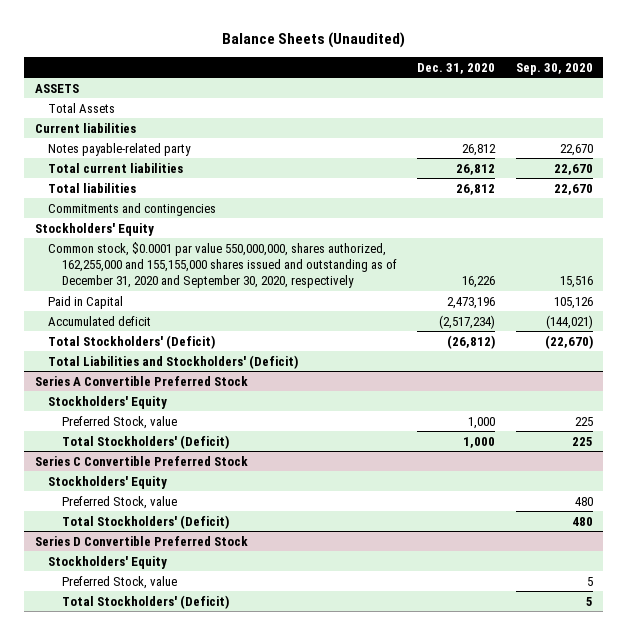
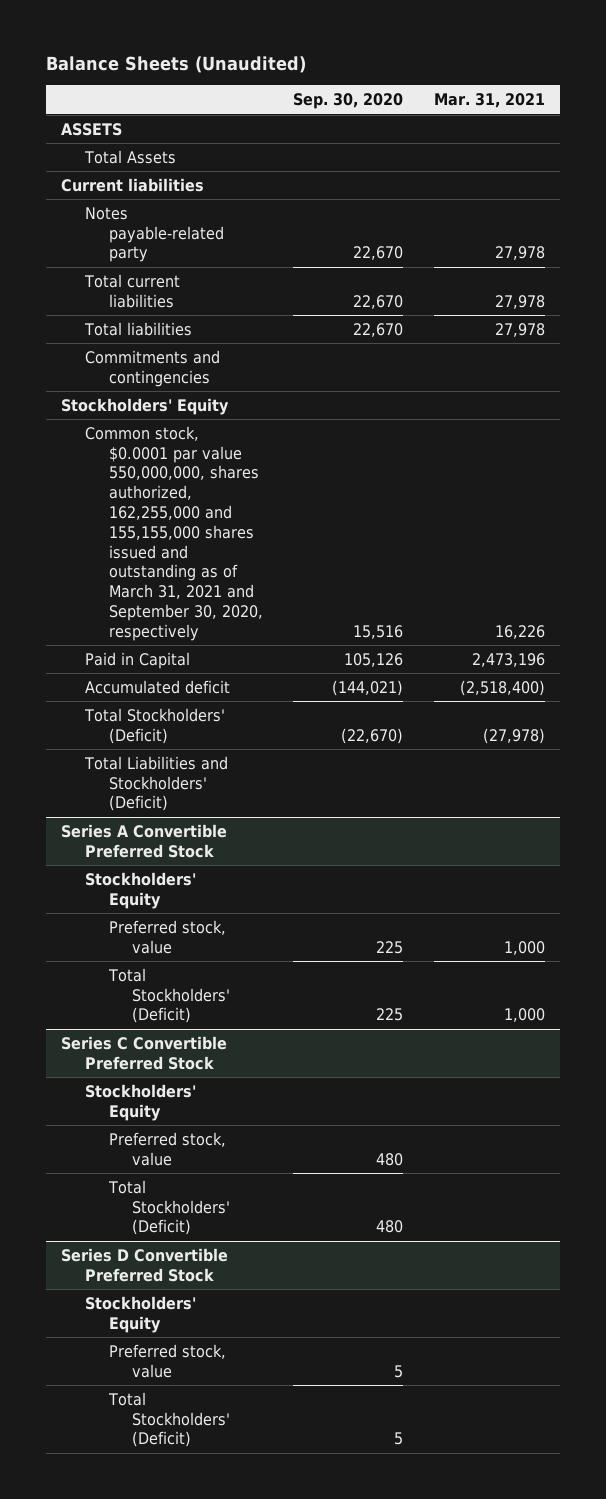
[417,62,496,74] Dec. 31, 2020 -> none
none -> [433,93,545,109] Mar. 31, 2021
[48,241,398,289] Common stock, $0.0001 par value 550,000,000, shares authorized, 162,255,000 and 155,155,000 shares issued and outstanding as of December 31, 2020 and September 30, 2020, respectively -> [84,425,263,641] Common stock, $0.0001 par value 550,000,000, shares authorized, 162,255,000 and 155,155,000 shares issued and outstanding as of March 31, 2021 and September 30, 2020, respectively
[62,415,178,429] Preferred Stock, value -> [108,919,226,954] Preferred stock, value
[62,495,178,509] Preferred Stock, value -> [108,1131,226,1166] Preferred stock, value
[62,575,178,589] Preferred Stock, value -> [108,1343,226,1378] Preferred stock, value

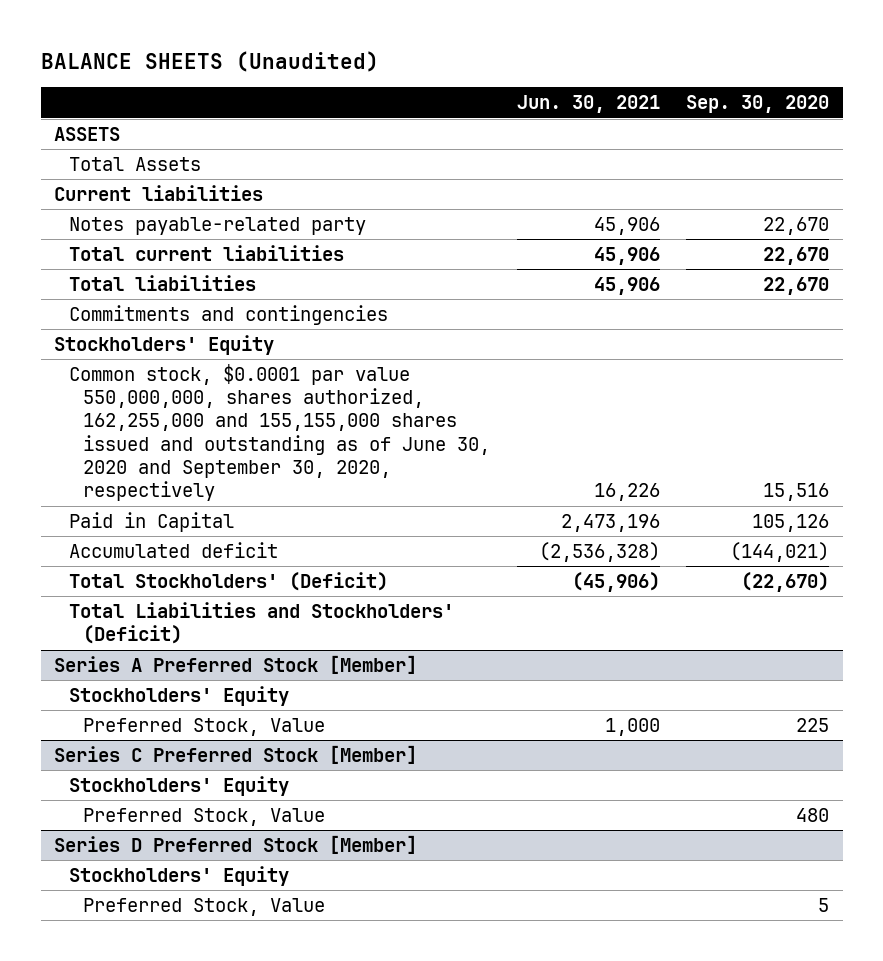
[45,55,306,73] Balance Sheets (Unaudited) -> [40,51,379,73] BALANCE SHEETS (Unaudited)
[433,93,545,109] Mar. 31, 2021 -> none
none -> [516,95,660,114] Jun. 30, 2021
[84,425,263,641] Common stock, $0.0001 par value 550,000,000, shares authorized, 162,255,000 and 155,155,000 shares issued and outstanding as of March 31, 2021 and September 30, 2020, respectively -> [68,363,490,502] Common stock, $0.0001 par value 550,000,000, shares authorized, 162,255,000 and 155,155,000 shares issued and outstanding as of June 30, 2020 and September 30, 2020, respectively
[61,823,228,858] Series A Convertible Preferred Stock -> [54,654,418,674] Series A Preferred Stock [Member]
[107,967,231,1024] Total Stockholders' (Deficit) -> none
[108,919,226,954] Preferred stock, value -> [82,717,325,736] Preferred Stock, Value
[61,1035,228,1070] Series C Convertible Preferred Stock -> [54,744,418,764] Series C Preferred Stock [Member]
[107,1179,231,1236] Total Stockholders' (Deficit) -> none
[108,1131,226,1166] Preferred stock, value -> [82,807,325,826] Preferred Stock, Value
[61,1247,229,1282] Series D Convertible Preferred Stock -> [54,834,418,854] Series D Preferred Stock [Member]
[107,1391,231,1448] Total Stockholders' (Deficit) -> none
[108,1343,226,1378] Preferred stock, value -> [82,897,325,916] Preferred Stock, Value

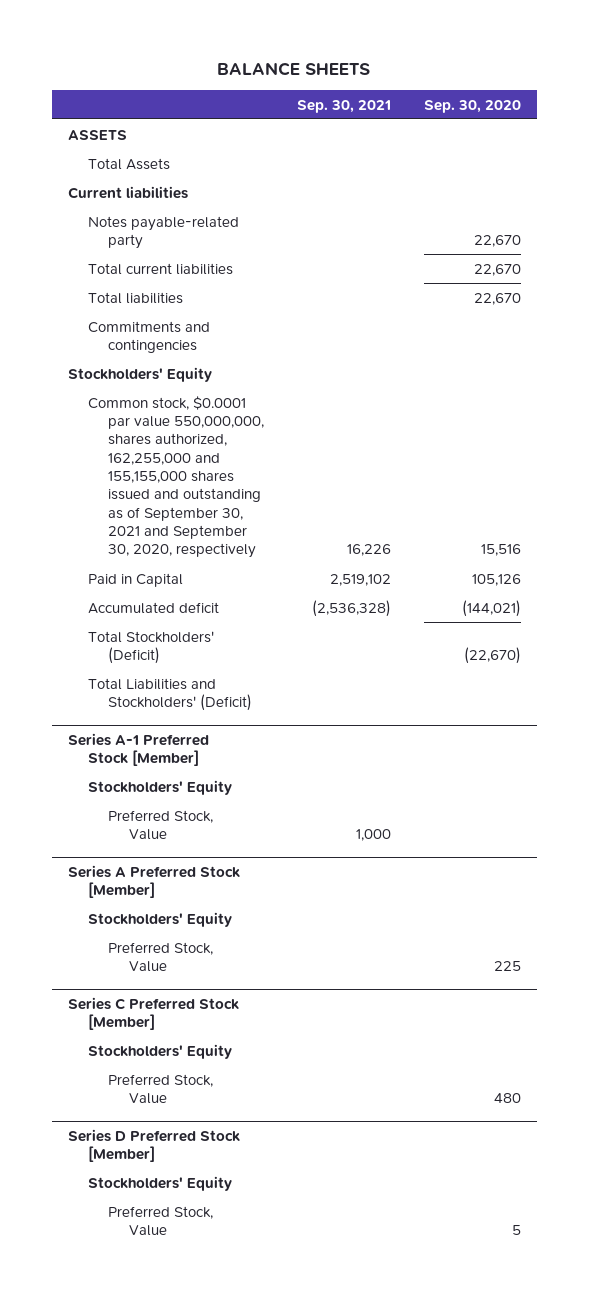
[40,51,379,73] BALANCE SHEETS (Unaudited) -> [217,61,371,76] BALANCE SHEETS
[516,95,660,114] Jun. 30, 2021 -> none
none -> [297,99,392,113] Sep. 30, 2021
[68,363,490,502] Common stock, $0.0001 par value 550,000,000, shares authorized, 162,255,000 and 155,155,000 shares issued and outstanding as of June 30, 2020 and September 30, 2020, respectively -> [88,395,265,559] Common stock, $0.0001 par value 550,000,000, shares authorized, 162,255,000 and 155,155,000 shares issued and outstanding as of September 30, 2021 and September 30, 2020, respectively
none -> [67,732,209,767] Series A-1 Preferred Stock [Member]
none -> [88,779,233,795] Stockholders' Equity
none -> [108,809,214,840] Preferred Stock, Value

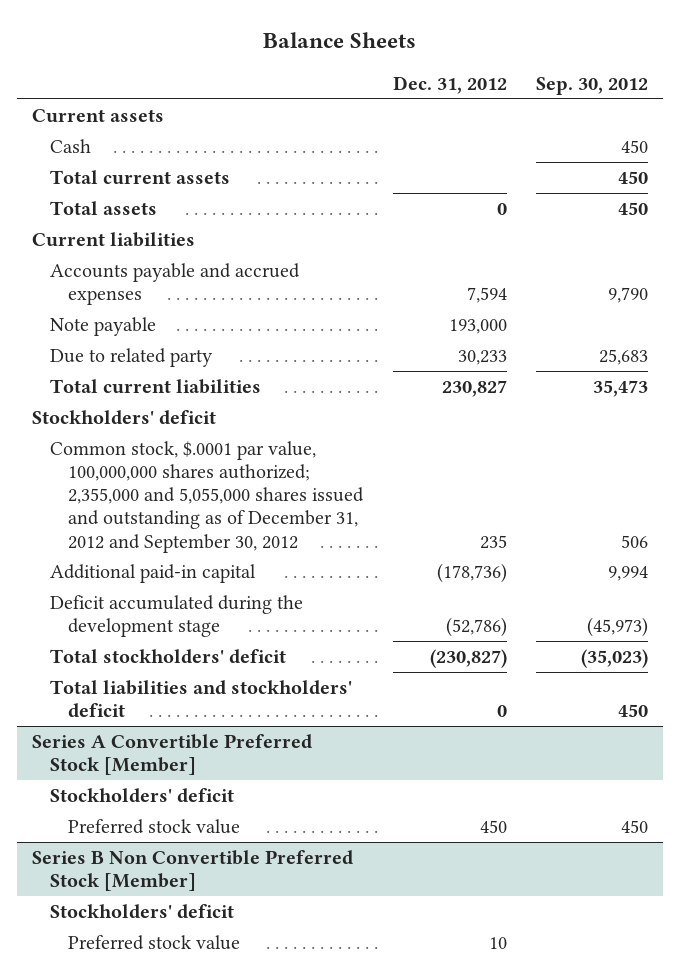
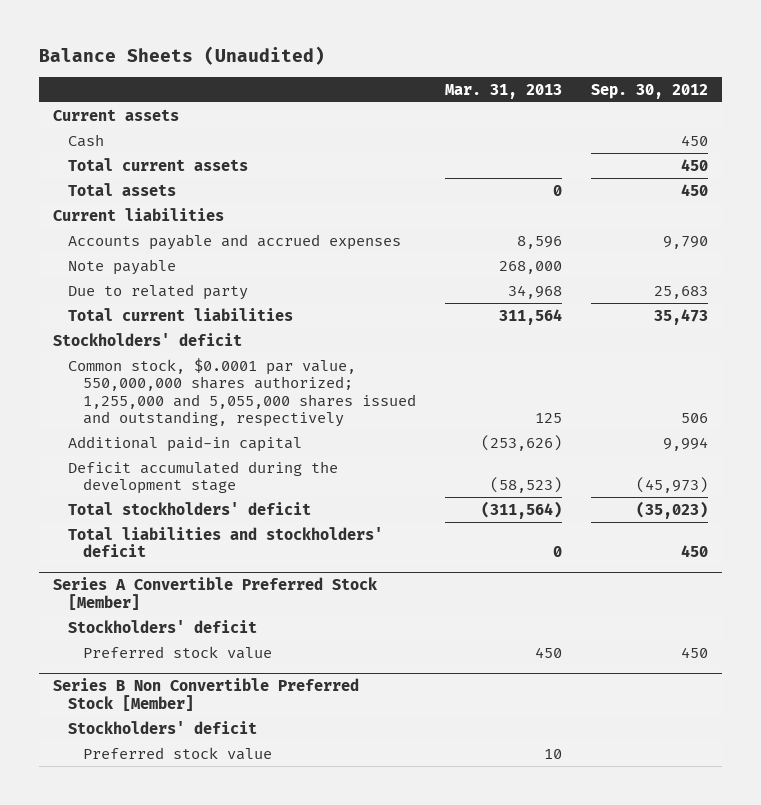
[262,32,416,49] Balance Sheets -> [38,46,325,66] Balance Sheets (Unaudited)
[392,76,507,95] Dec. 31, 2012 -> none
none -> [444,83,562,99] Mar. 31, 2013
[50,440,365,553] Common stock, $.0001 par value, 100,000,000 shares authorized; 2,355,000 and 5,055,000 shares issued and outstanding as of December 31, 2012 and September 30, 2012 -> [68,357,416,428] Common stock, $0.0001 par value, 550,000,000 shares authorized; 1,255,000 and 5,055,000 shares issued and outstanding, respectively

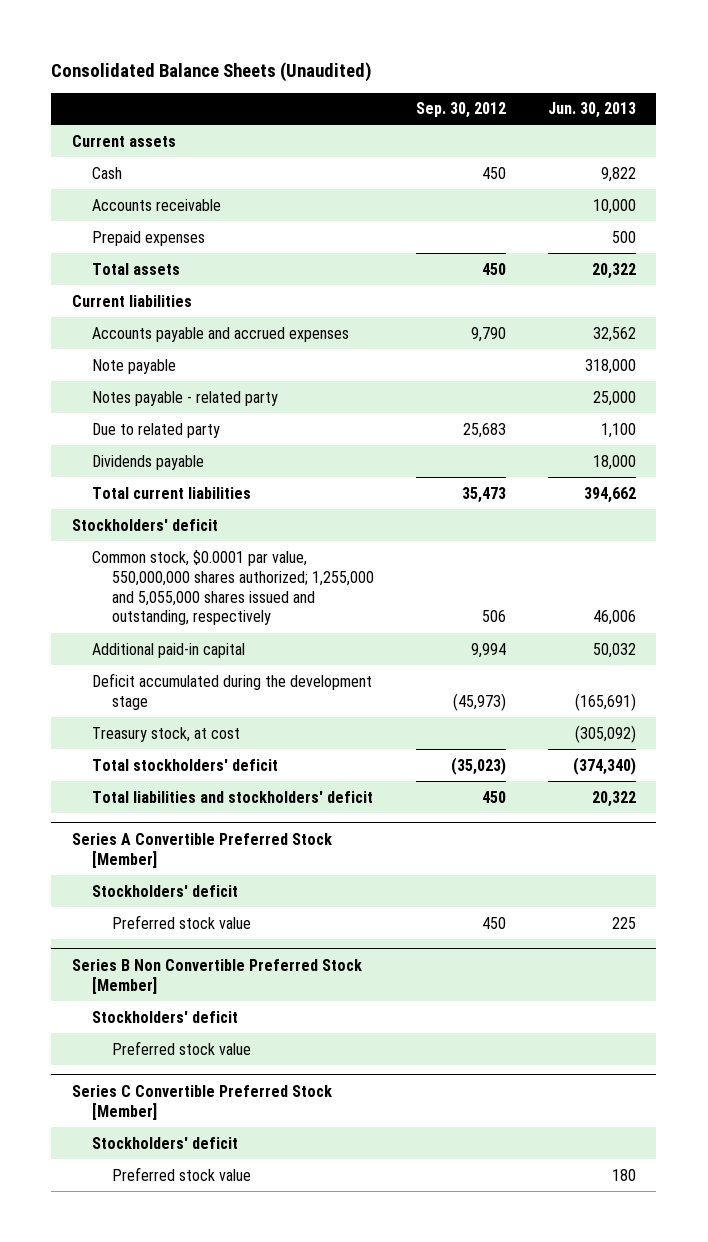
[38,46,325,66] Balance Sheets (Unaudited) -> [51,61,373,82] Consolidated Balance Sheets (Unaudited)
[444,83,562,99] Mar. 31, 2013 -> none
none -> [547,102,636,119] Jun. 30, 2013
[68,157,249,171] Total current assets -> none
none -> [92,198,222,211] Accounts receivable
none -> [92,230,206,246] Prepaid expenses
none -> [92,390,279,406] Notes payable - related party
none -> [92,454,205,470] Dividends payable
none -> [92,726,241,742] Treasury stock, at cost
none -> [72,1084,333,1120] Series C Convertible Preferred Stock [Member]
none -> [92,1136,239,1149] Stockholders' deficit
none -> [112,1166,252,1181] Preferred stock value

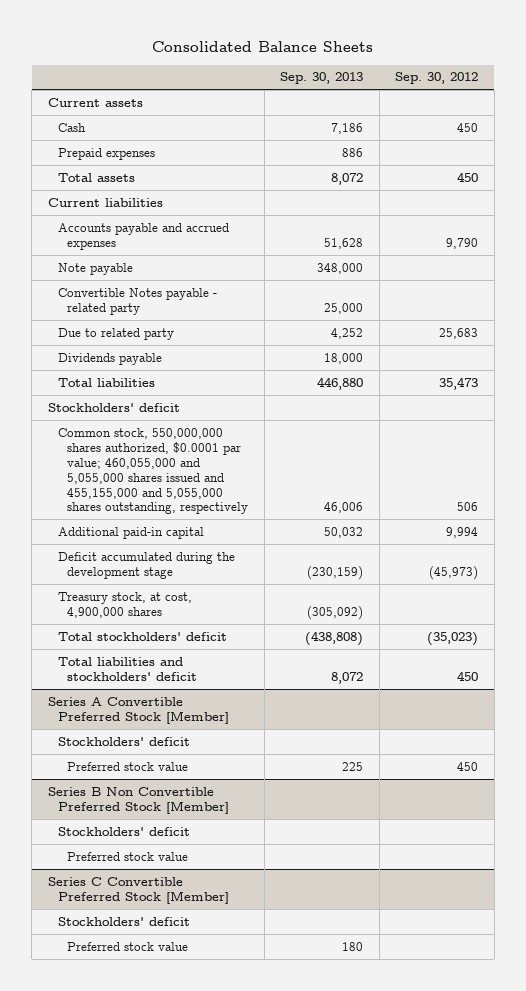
[51,61,373,82] Consolidated Balance Sheets (Unaudited) -> [152,40,374,52] Consolidated Balance Sheets
[547,102,636,119] Jun. 30, 2013 -> none
none -> [280,72,364,85] Sep. 30, 2013
[92,198,222,211] Accounts receivable -> none
[92,390,279,406] Notes payable - related party -> [57,287,217,315] Convertible Notes payable - related party
[92,486,252,499] Total current liabilities -> [57,377,155,387] Total liabilities
[92,549,375,626] Common stock, $0.0001 par value, 550,000,000 shares authorized; 1,255,000 and 5,055,000 shares issued and outstanding, respectively -> [57,427,249,515] Common stock, 550,000,000 shares authorized, $0.0001 par value; 460,055,000 and 5,055,000 shares issued and 455,155,000 and 5,055,000 shares outstanding, respectively
[92,726,241,742] Treasury stock, at cost -> [57,591,192,618] Treasury stock, at cost, 4,900,000 shares

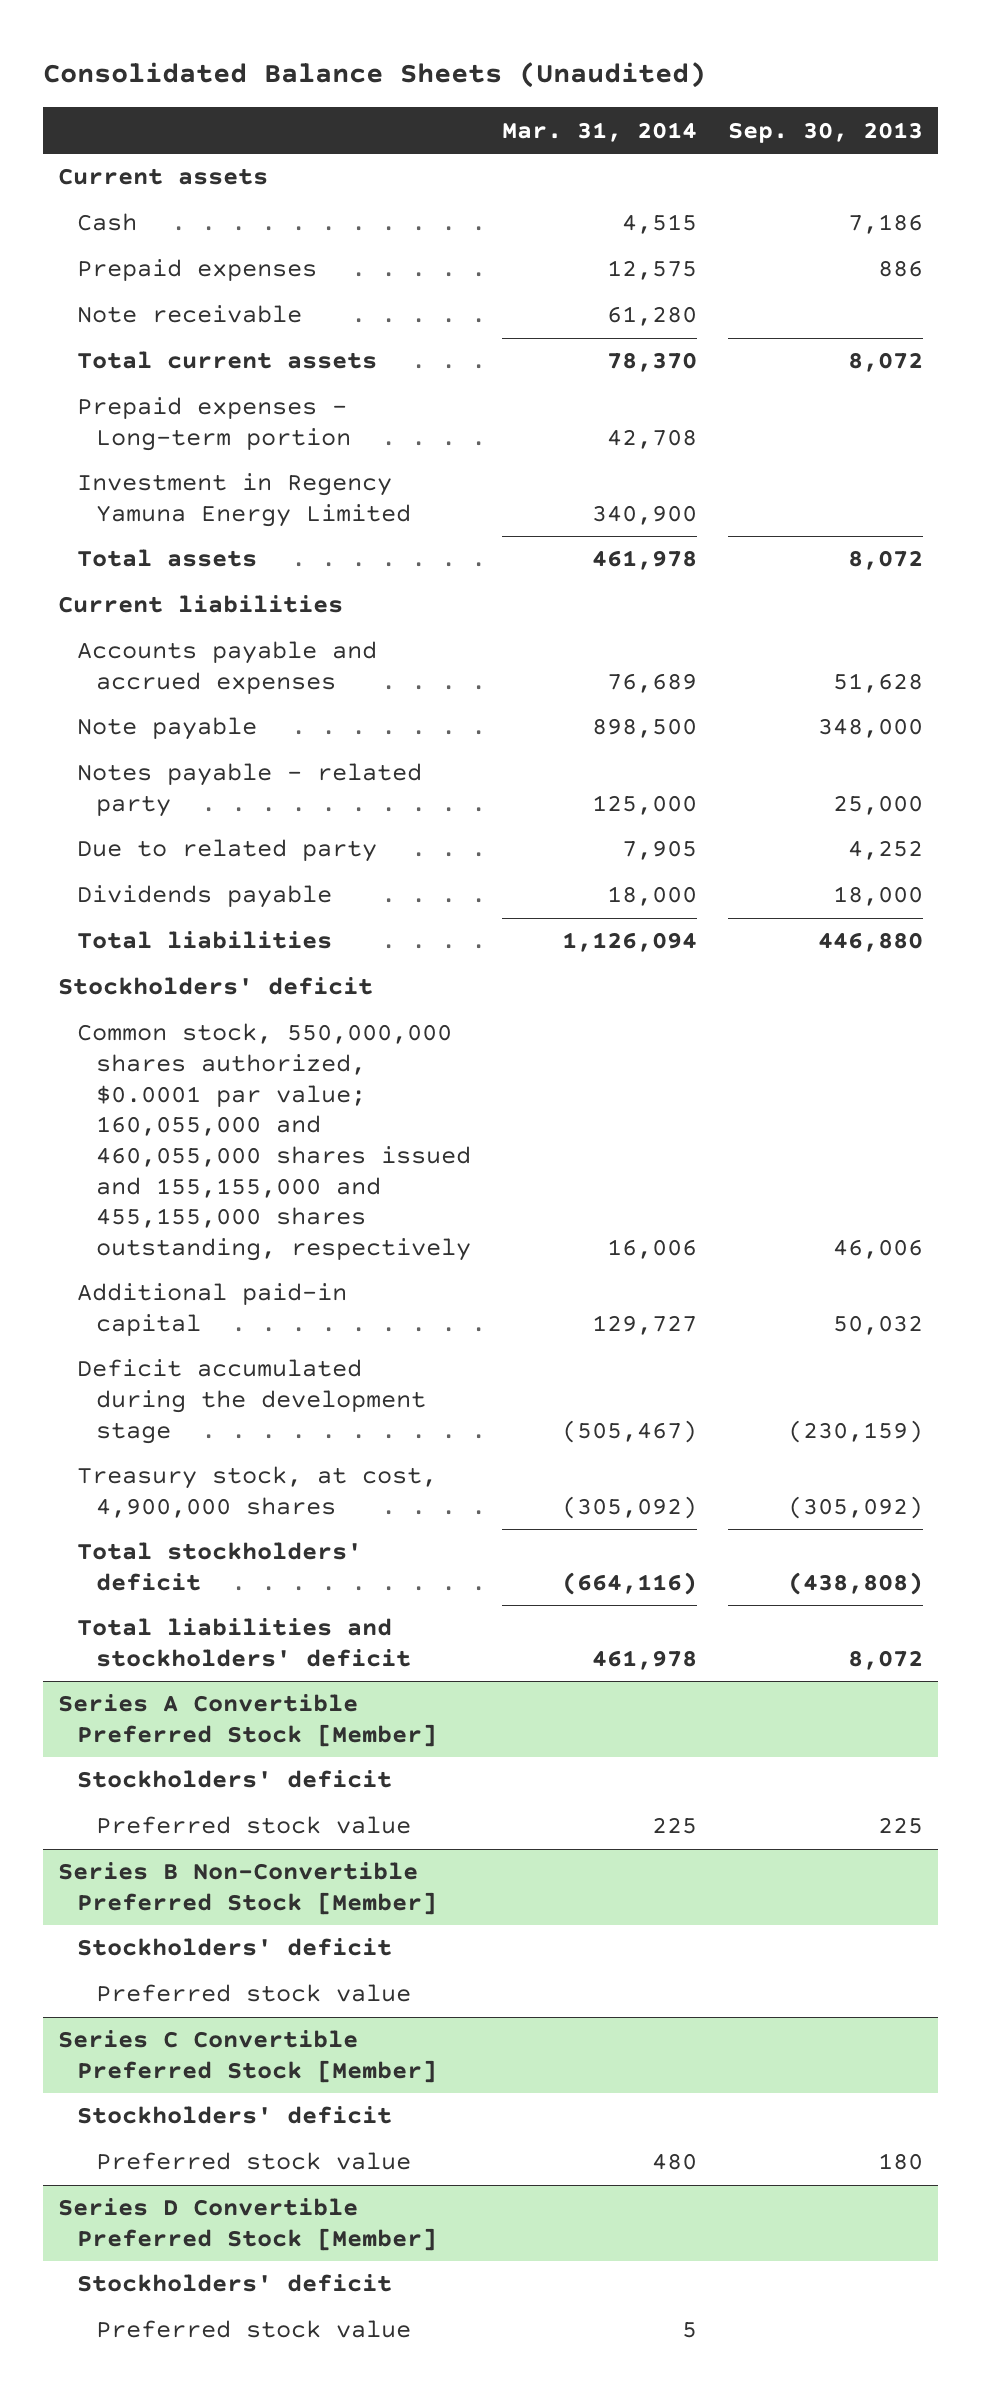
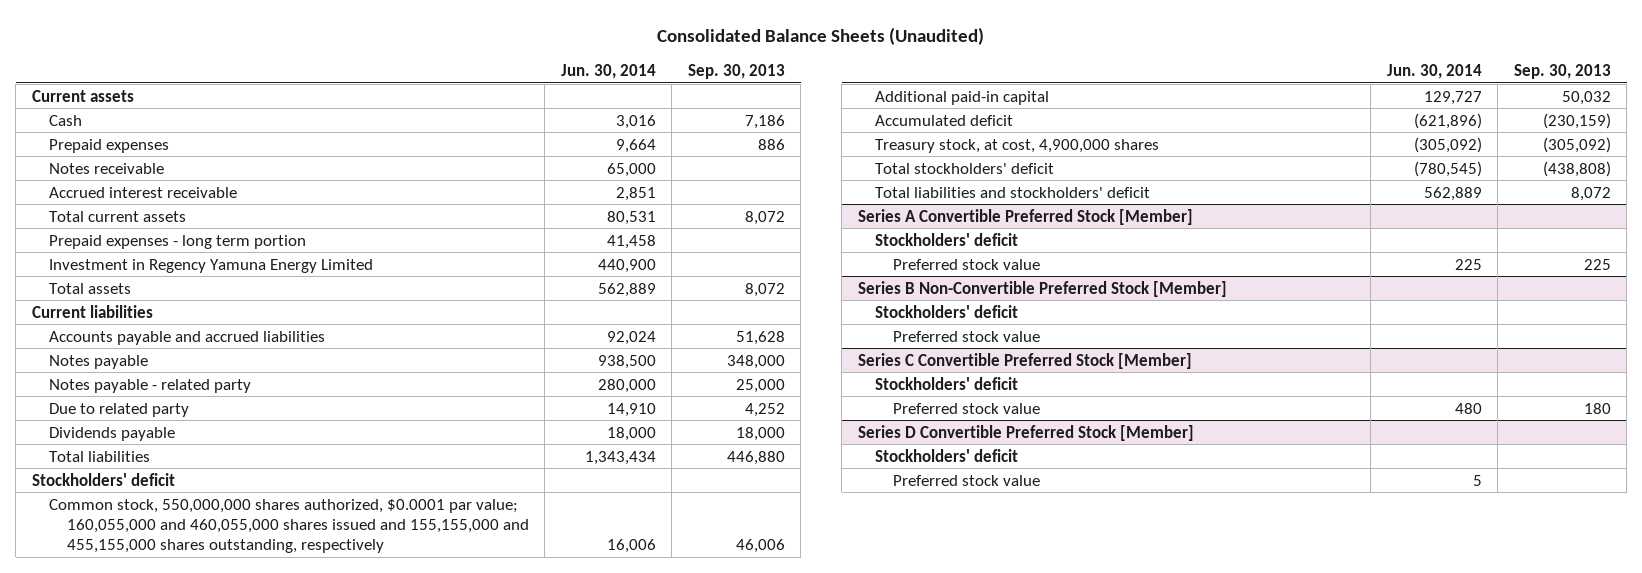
[501,121,697,142] Mar. 31, 2014 -> none
none -> [560,63,656,79] Jun. 30, 2014
[77,305,303,324] Note receivable -> [49,162,165,174] Notes receivable
none -> [49,186,238,198] Accrued interest receivable
[77,397,352,451] Prepaid expenses - Long-term portion -> [49,234,307,249] Prepaid expenses - long term portion
[77,641,378,694] Accounts payable and accrued expenses -> [49,330,326,345] Accounts payable and accrued liabilities
[77,717,258,741] Note payable -> [49,354,149,369] Notes payable
[77,1359,427,1444] Deficit accumulated during the development stage -> [875,114,1014,126] Accumulated deficit

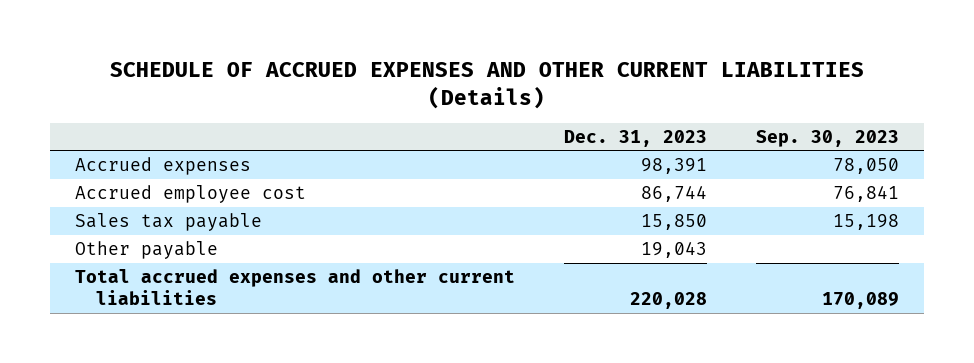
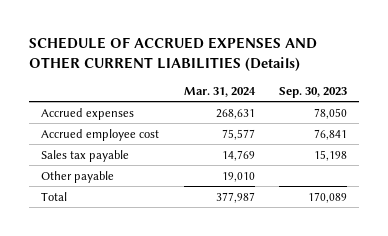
[563,129,707,147] Dec. 31, 2023 -> none
none -> [183,86,256,97] Mar. 31, 2024
[74,269,515,306] Total accrued expenses and other current liabilities -> [41,191,68,201] Total

